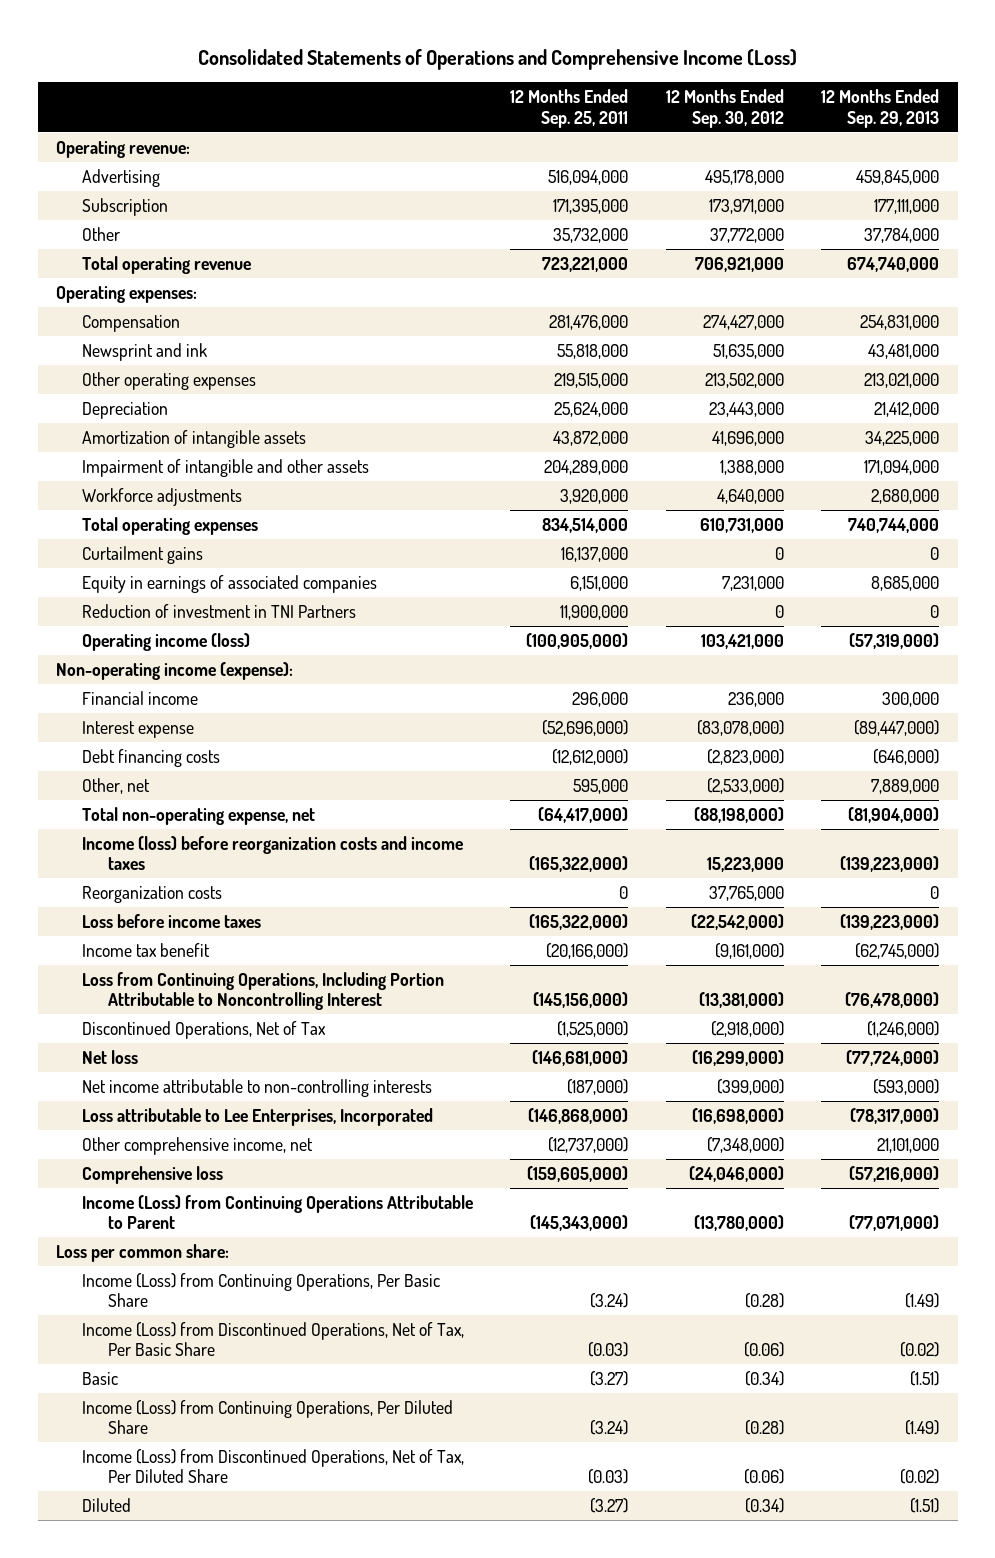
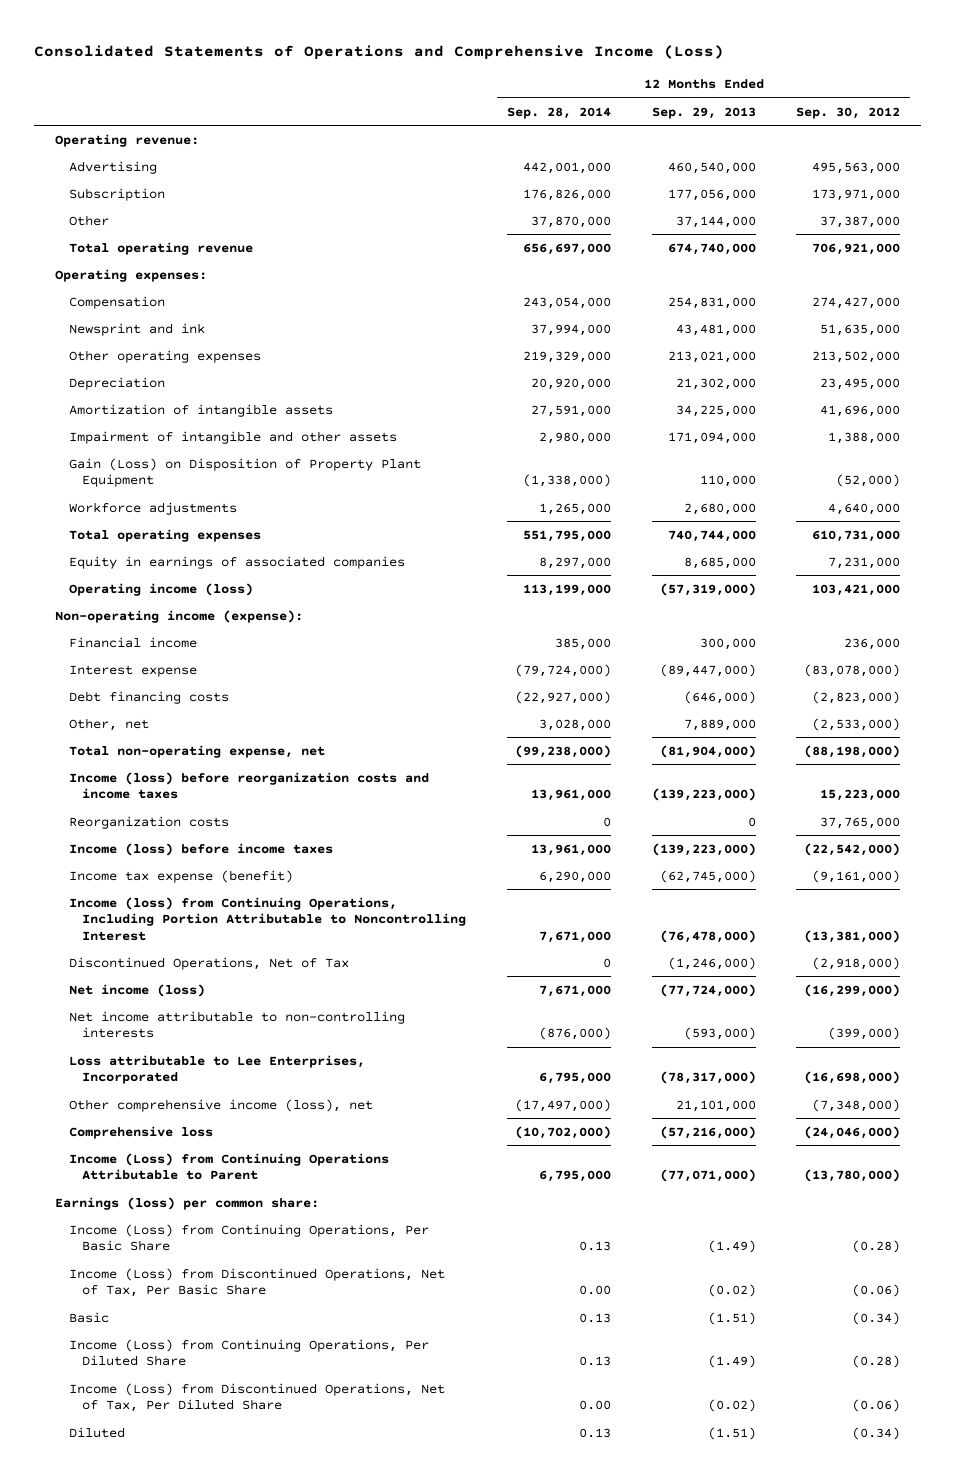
[510,89,629,128] 12 Months Ended Sep. 25, 2011 -> none
none -> [507,106,612,119] Sep. 28, 2014
[704,169,784,185] 495,178,000 -> [812,161,901,174] 495,563,000
[856,169,940,185] 459,845,000 -> [667,161,756,174] 460,540,000
[874,198,940,214] 177,111,000 -> [667,188,756,201] 177,056,000
[709,227,784,243] 37,772,000 -> [820,215,901,228] 37,387,000
[864,227,940,243] 37,784,000 -> [675,215,756,228] 37,144,000
[708,401,784,417] 23,443,000 -> [820,377,901,390] 23,495,000
[874,401,940,417] 21,412,000 -> [675,377,756,390] 21,302,000
none -> [68,457,421,488] Gain (Loss) on Disposition of Property Plant Equipment
[81,545,203,564] Curtailment gains -> none
[81,603,356,618] Reduction of investment in TNI Partners -> none
[81,913,261,928] Loss before income taxes -> [68,842,333,856] Income (loss) before income taxes
[81,942,210,957] Income tax benefit -> [68,869,293,883] Income tax expense (benefit)
[81,971,444,1011] Loss from Continuing Operations, Including Portion Attributable to Noncontrolling Interest -> [68,896,467,941] Income (loss) from Continuing Operations, Including Portion Attributable to Noncontrolling Interest
[81,1049,138,1064] Net loss -> [68,983,205,997] Net income (loss)
[81,1136,313,1155] Other comprehensive income, net -> [68,1098,373,1112] Other comprehensive income (loss), net
[56,1243,230,1262] Loss per common share: -> [54,1196,319,1210] Earnings (loss) per common share:

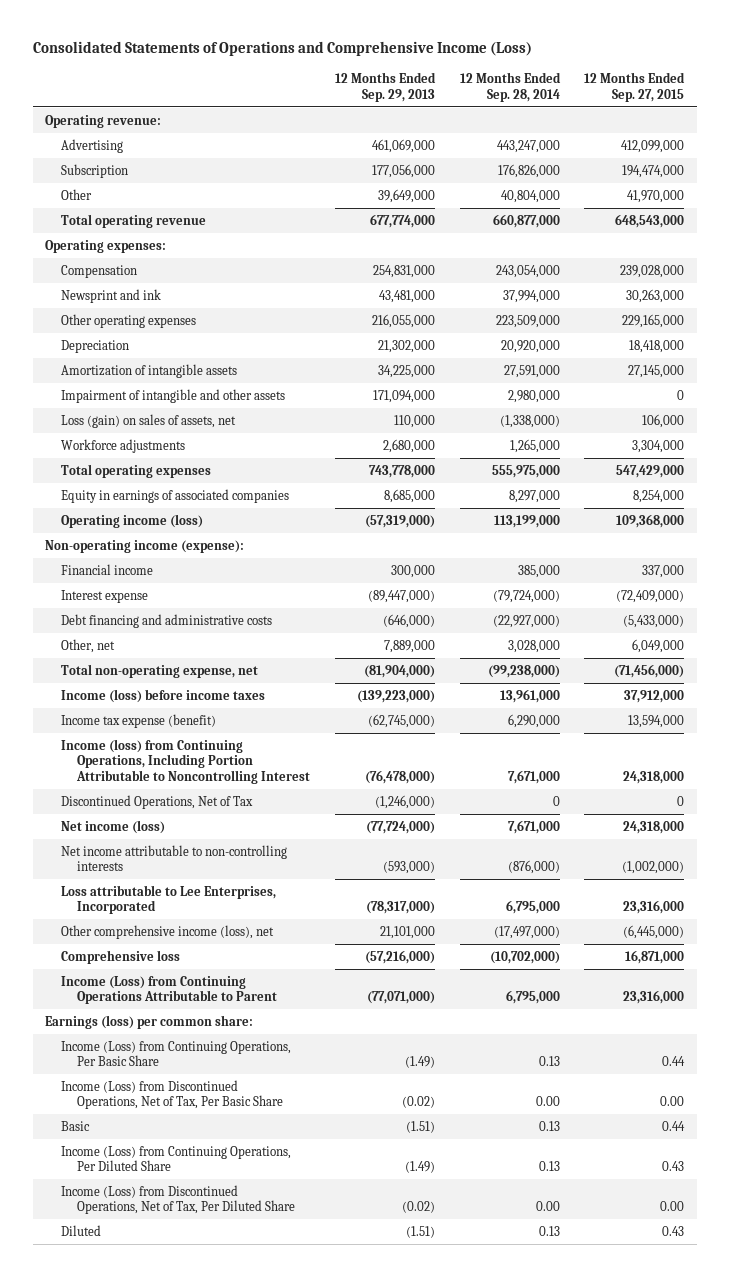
[796,106,901,119] Sep. 30, 2012 -> none
none -> [584,72,686,102] 12 Months Ended Sep. 27, 2015
[523,161,612,174] 442,001,000 -> [496,139,560,153] 443,247,000
[667,161,756,174] 460,540,000 -> [371,138,435,153] 461,069,000
[531,215,612,228] 37,870,000 -> [500,189,560,203] 40,804,000
[675,215,756,228] 37,144,000 -> [377,188,435,203] 39,649,000
[523,242,612,255] 656,697,000 -> [492,213,560,228] 660,877,000
[667,242,756,255] 674,740,000 -> [369,213,435,228] 677,774,000
[523,350,612,363] 219,329,000 -> [495,314,560,328] 223,509,000
[667,350,756,363] 213,021,000 -> [371,313,435,328] 216,055,000
[68,457,421,488] Gain (Loss) on Disposition of Property Plant Equipment -> [60,413,236,428] Loss (gain) on sales of assets, net
[523,529,612,542] 551,795,000 -> [491,464,560,478] 555,975,000
[667,529,756,542] 740,744,000 -> [368,464,435,478] 743,778,000
[68,690,229,704] Debt financing costs -> [60,613,272,628] Debt financing and administrative costs
[68,771,429,800] Income (loss) before reorganization costs and income taxes -> none
[68,815,229,829] Reorganization costs -> none

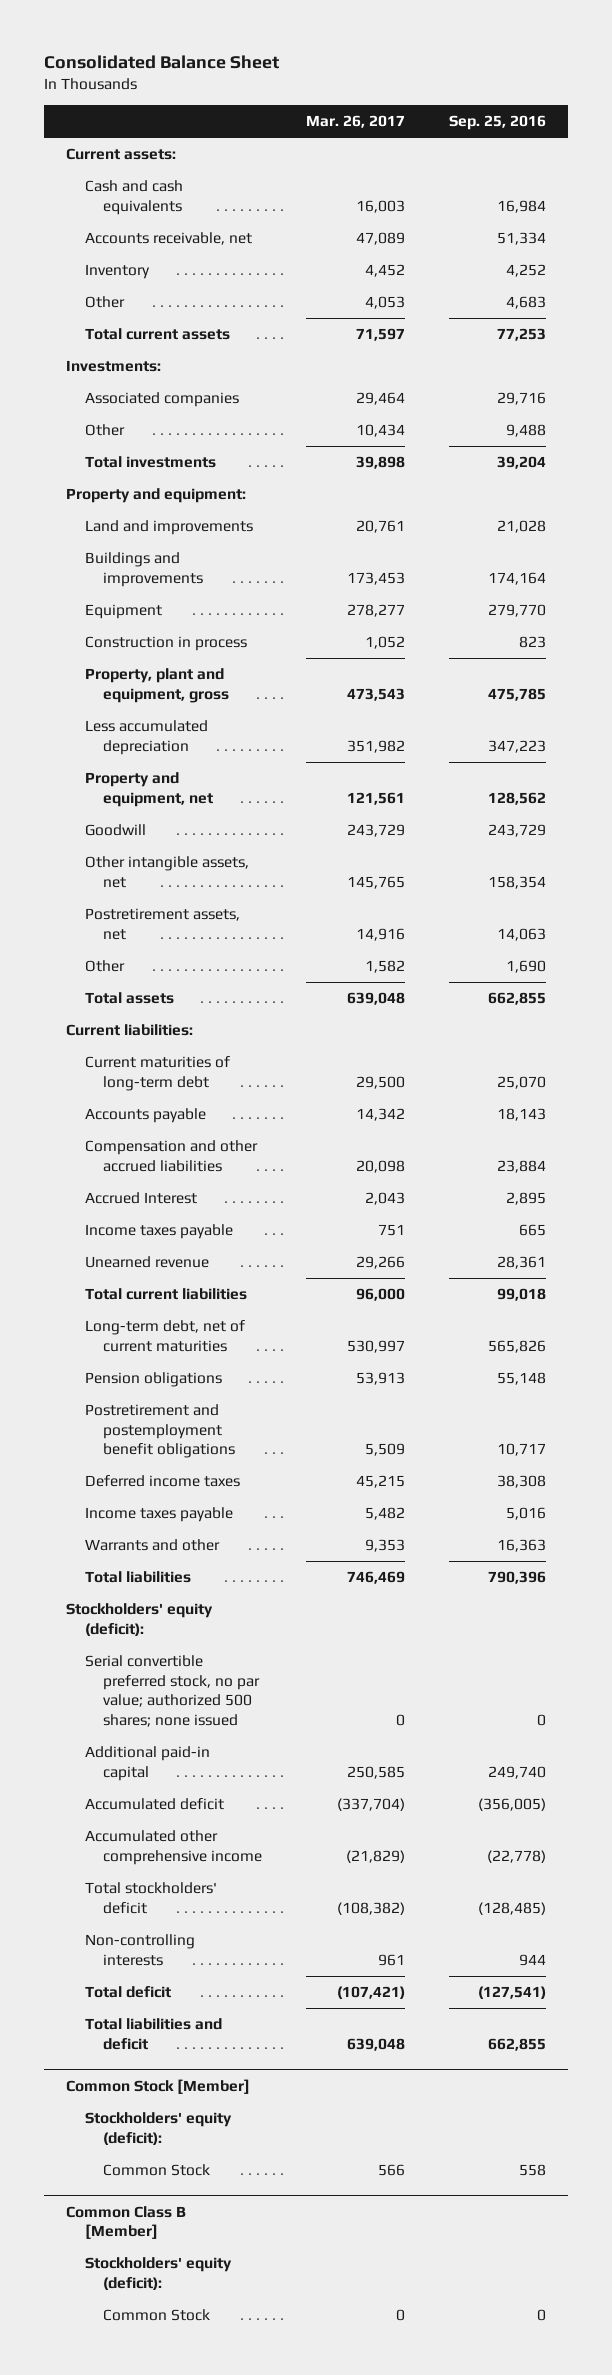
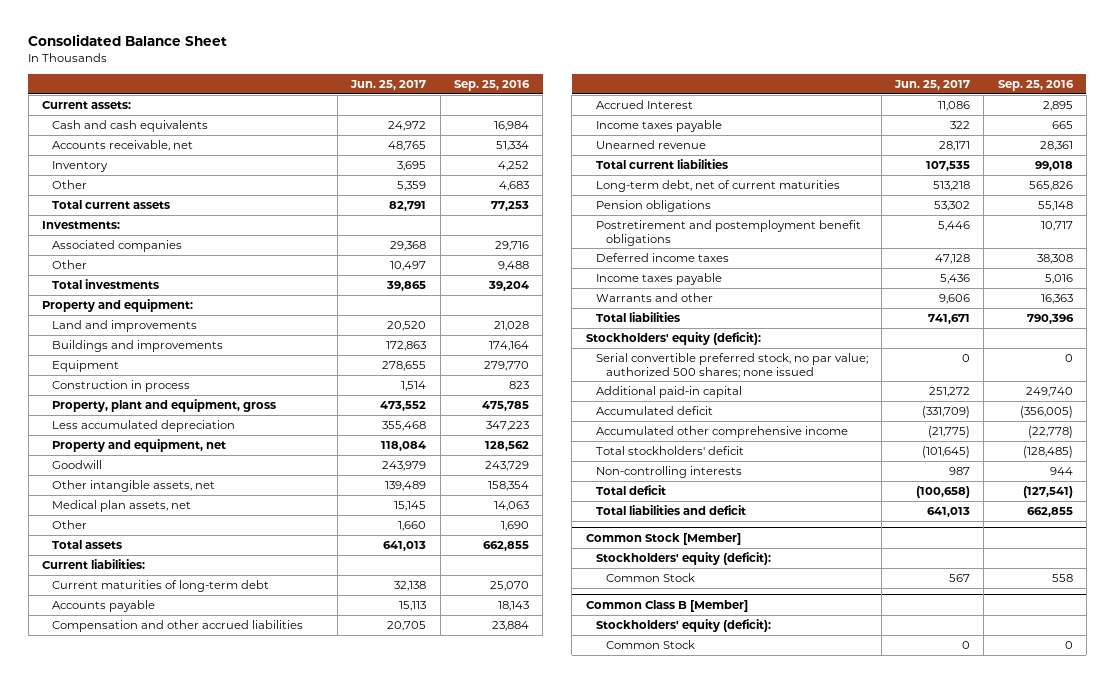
[306,115,406,129] Mar. 26, 2017 -> none
none -> [350,79,427,90] Jun. 25, 2017
[84,908,240,940] Postretirement assets, net -> [51,499,191,512] Medical plan assets, net

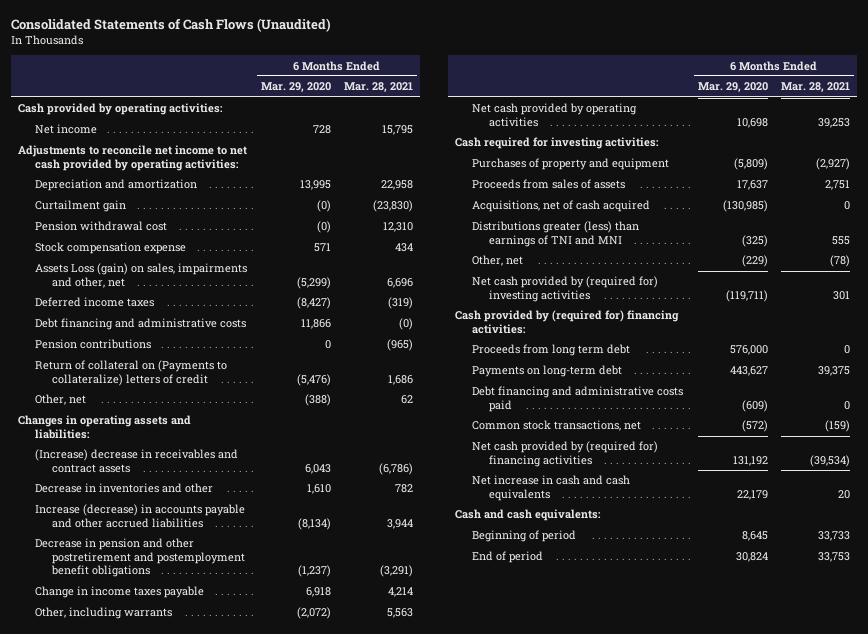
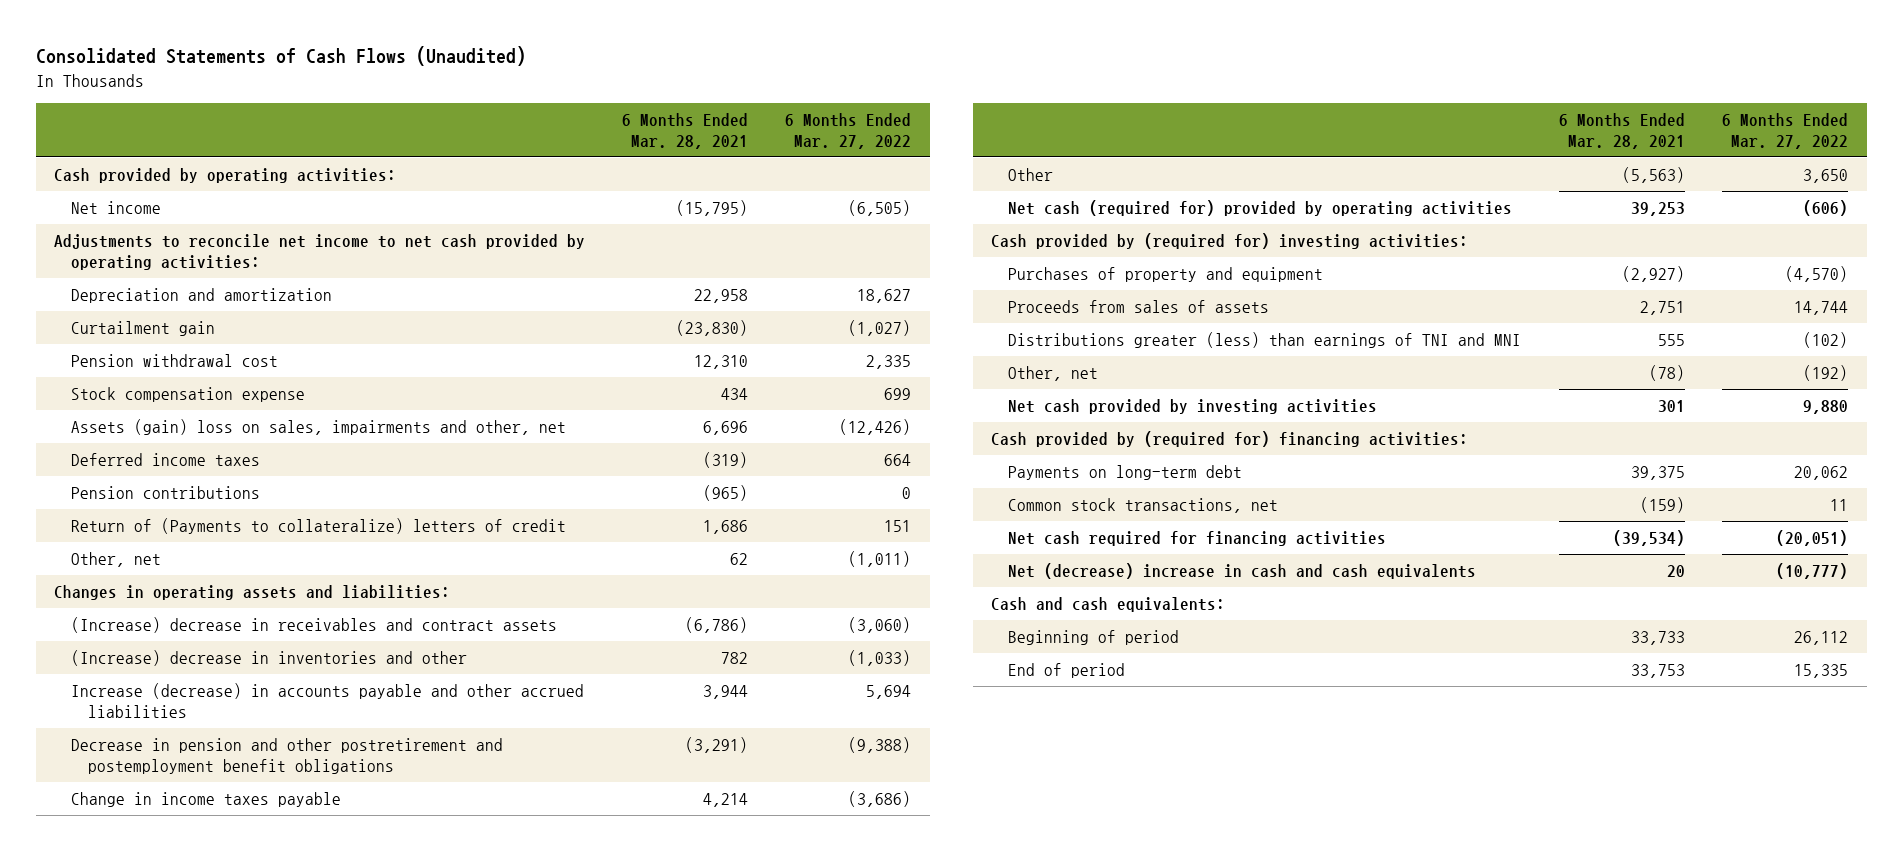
[260,82,331,93] Mar. 29, 2020 -> none
none -> [785,112,912,149] 6 Months Ended Mar. 27, 2022
[382,125,414,136] 15,795 -> [676,199,749,216] (15,795)
[35,263,248,288] Assets Loss (gain) on sales, impairments and other, net -> [71,418,567,435] Assets (gain) loss on sales, impairments and other, net
[35,318,247,331] Debt financing and administrative costs -> none
[35,360,228,386] Return of collateral on (Payments to collateralize) letters of credit -> [71,517,567,534] Return of (Payments to collateralize) letters of credit
[35,483,214,494] Decrease in inventories and other -> [71,649,468,666] (Increase) decrease in inventories and other
[35,607,173,620] Other, including warrants -> [1008,167,1054,181] Other
[387,608,414,619] 5,563 -> [1622,166,1686,183] (5,563)
[471,103,637,127] Net cash provided by operating activities -> [1008,199,1513,216] Net cash (required for) provided by operating activities
[454,137,659,150] Cash required for investing activities: -> [991,232,1469,249] Cash provided by (required for) investing activities:
[471,200,650,213] Acquisitions, net of cash acquired -> none
[471,276,658,302] Net cash provided by (required for) investing activities -> [1008,398,1378,414] Net cash provided by investing activities
[471,344,630,357] Proceeds from long term debt -> none
[471,386,683,412] Debt financing and administrative costs paid -> none
[471,441,658,467] Net cash provided by (required for) financing activities -> [1008,530,1387,546] Net cash required for financing activities
[471,475,630,501] Net increase in cash and cash equivalents -> [1008,562,1477,579] Net (decrease) increase in cash and cash equivalents

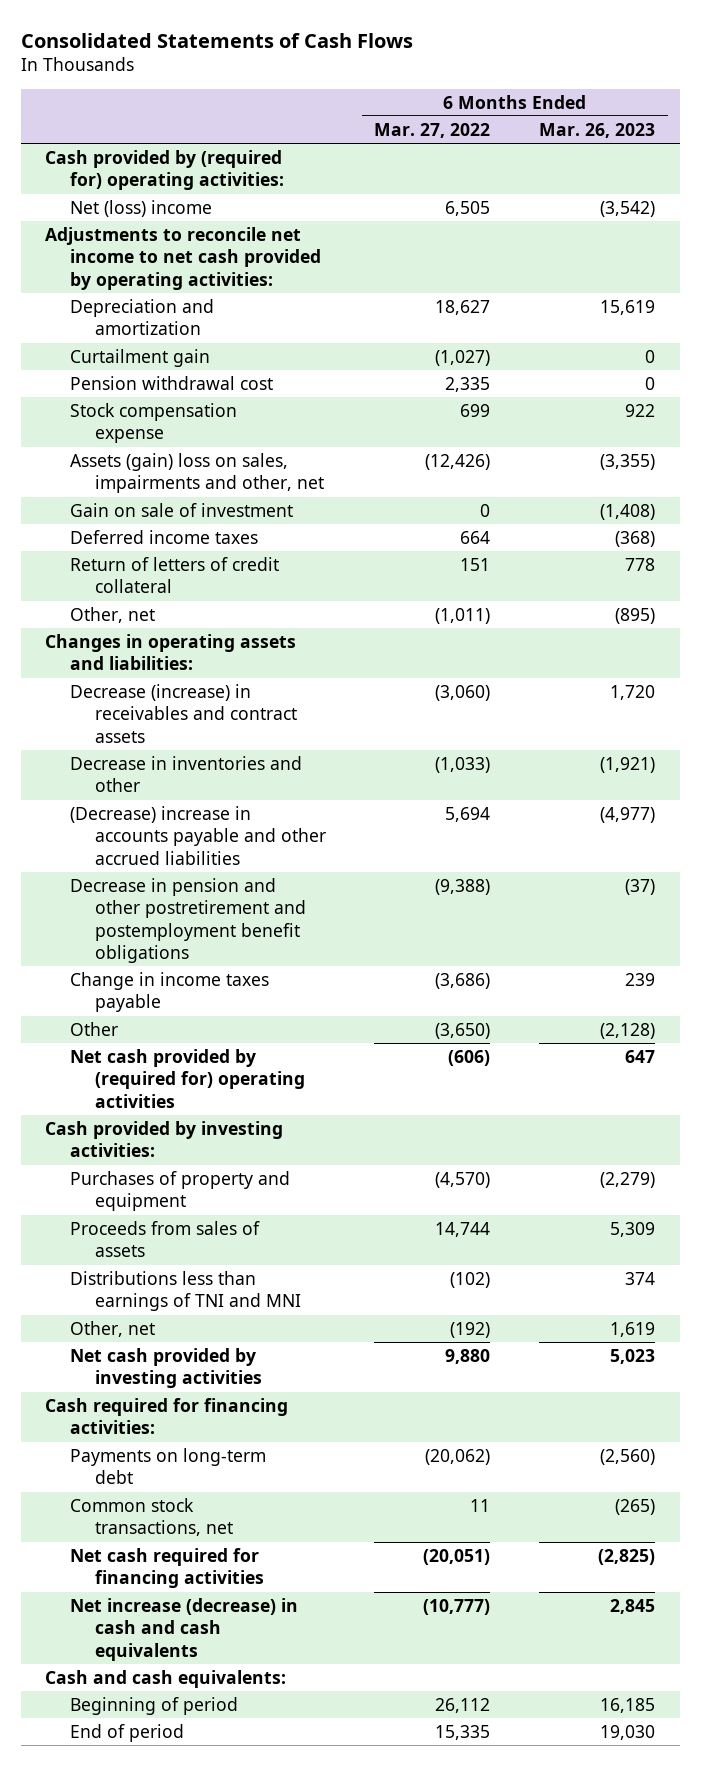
[35,46,526,67] Consolidated Statements of Cash Flows (Unaudited) -> [20,32,413,48] Consolidated Statements of Cash Flows
[622,112,749,149] 6 Months Ended Mar. 28, 2021 -> none
none -> [539,122,656,138] Mar. 26, 2023
[54,167,397,183] Cash provided by operating activities: -> [45,149,284,191] Cash provided by (required for) operating activities:
[71,200,162,214] Net income -> [69,199,212,217] Net (loss) income
[848,199,912,216] (6,505) -> [445,200,491,216] 6,505
none -> [69,502,293,517] Gain on sale of investment
[71,485,261,499] Pension contributions -> none
[71,517,567,534] Return of (Payments to collateralize) letters of credit -> [69,556,279,594] Return of letters of credit collateral
[71,616,558,633] (Increase) decrease in receivables and contract assets -> [69,683,297,743] Decrease (increase) in receivables and contract assets
[71,649,468,666] (Increase) decrease in inventories and other -> [69,755,302,793] Decrease in inventories and other
[71,682,585,719] Increase (decrease) in accounts payable and other accrued liabilities -> [69,805,326,865] (Decrease) increase in accounts payable and other accrued liabilities
[1803,168,1849,183] 3,650 -> [435,1022,491,1039] (3,650)
[1008,199,1513,216] Net cash (required for) provided by operating activities -> [69,1048,305,1108] Net cash provided by (required for) operating activities
[991,232,1469,249] Cash provided by (required for) investing activities: -> [45,1120,284,1158] Cash provided by investing activities:
[1008,331,1522,348] Distributions greater (less) than earnings of TNI and MNI -> [69,1270,301,1312] Distributions less than earnings of TNI and MNI
[991,430,1469,447] Cash provided by (required for) financing activities: -> [45,1397,289,1435] Cash required for financing activities:
[1794,465,1849,480] 20,062 -> [425,1448,491,1465] (20,062)
[1008,562,1477,579] Net (decrease) increase in cash and cash equivalents -> [69,1597,298,1661] Net increase (decrease) in cash and cash equivalents

